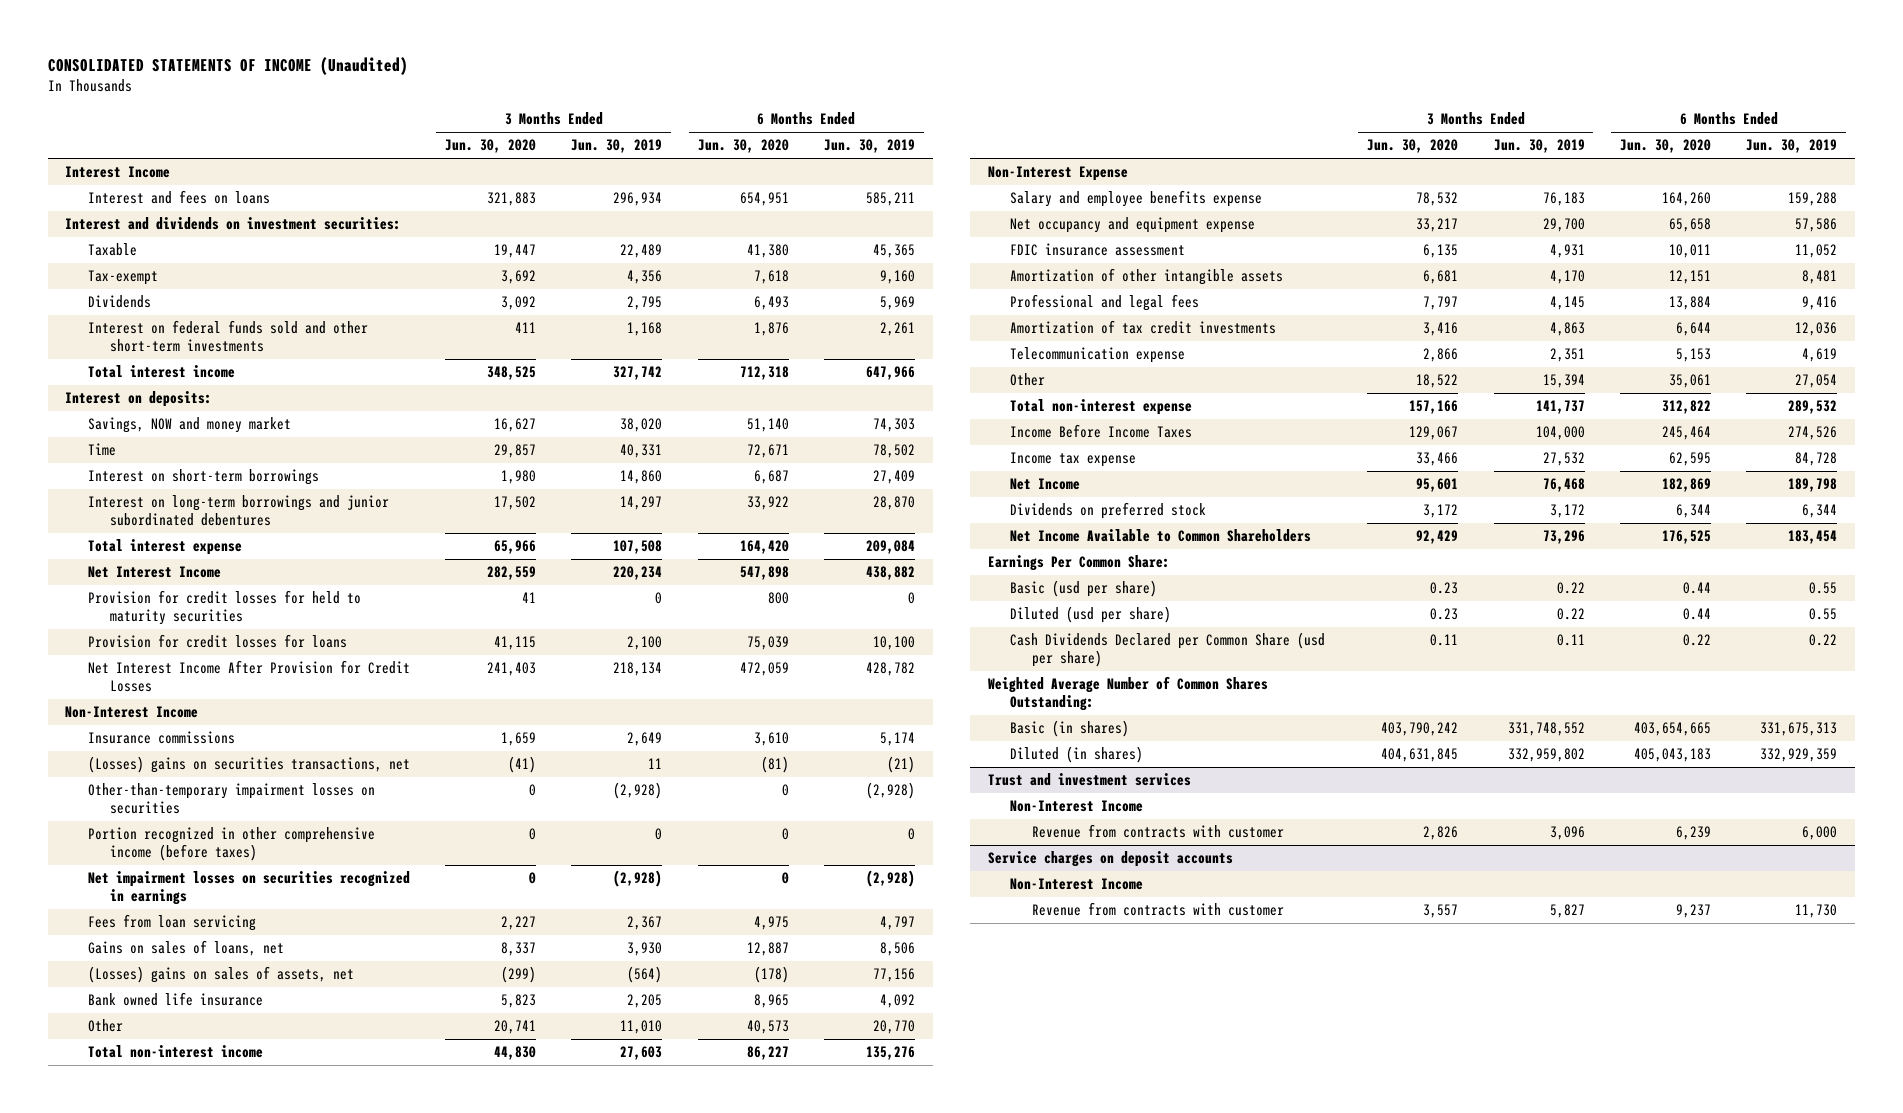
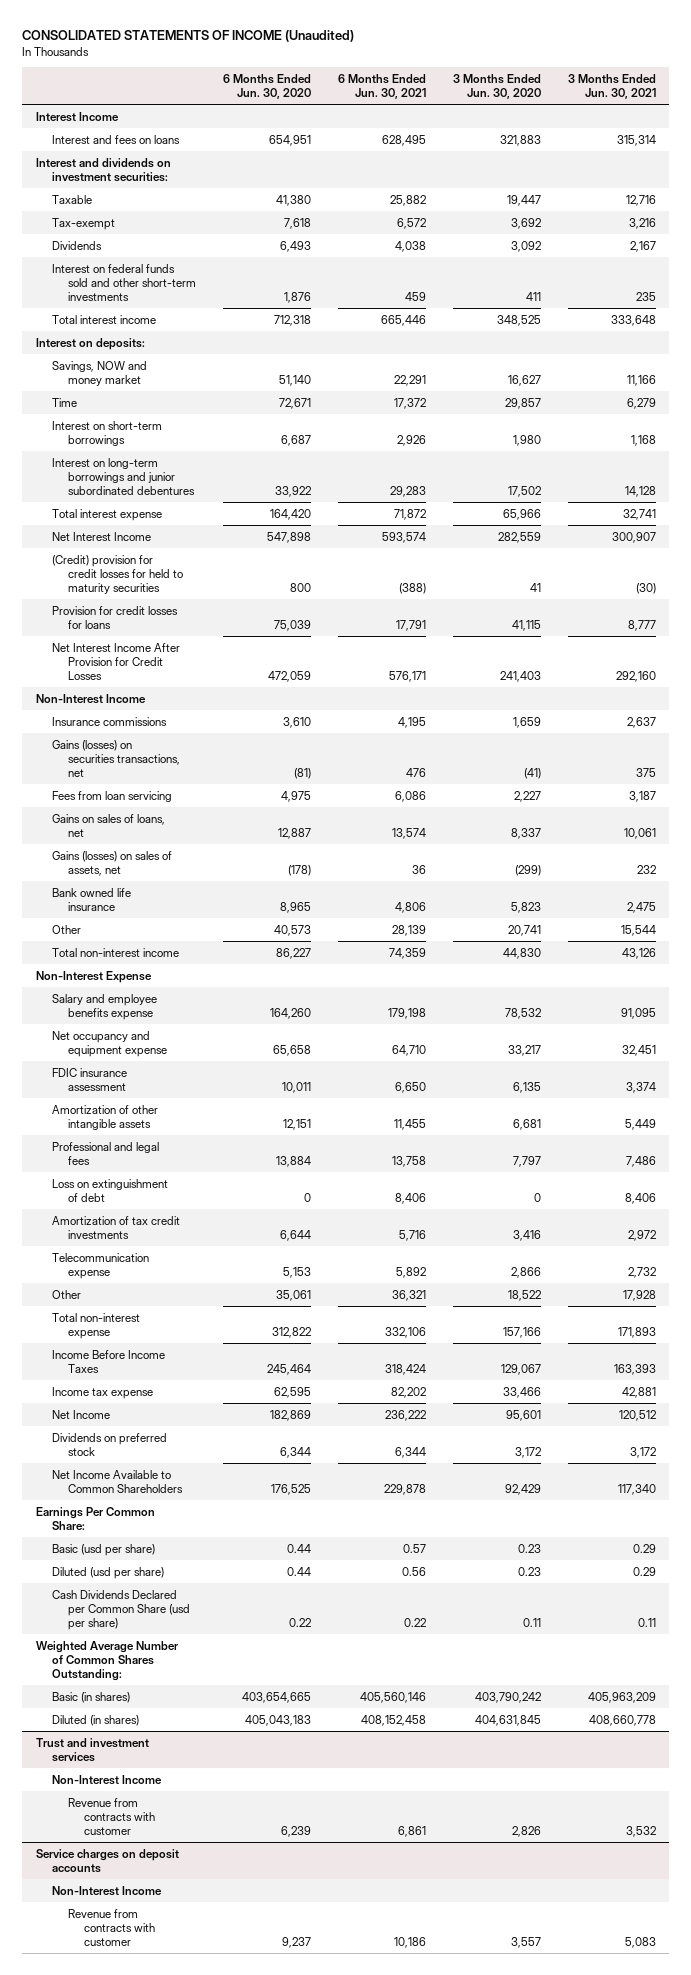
[571,139,663,154] Jun. 30, 2019 -> none
[824,139,916,154] Jun. 30, 2019 -> none
none -> [337,73,426,99] 6 Months Ended Jun. 30, 2021
none -> [567,73,656,99] 3 Months Ended Jun. 30, 2021
[87,590,361,626] Provision for credit losses for held to maturity securities -> [51,554,183,595] (Credit) provision for credit losses for held to maturity securities
[87,783,375,815] Other-than-temporary impairment losses on securities -> none
[87,827,375,862] Portion recognized in other comprehensive income (before taxes) -> none
[87,871,410,906] Net impairment losses on securities recognized in earnings -> none
[87,756,410,774] (Losses) gains on securities transactions, net -> [51,739,180,778] Gains (losses) on securities transactions, net
[87,966,354,984] (Losses) gains on sales of assets, net -> [51,850,172,876] Gains (losses) on sales of assets, net
none -> [51,1178,168,1202] Loss on extinguishment of debt

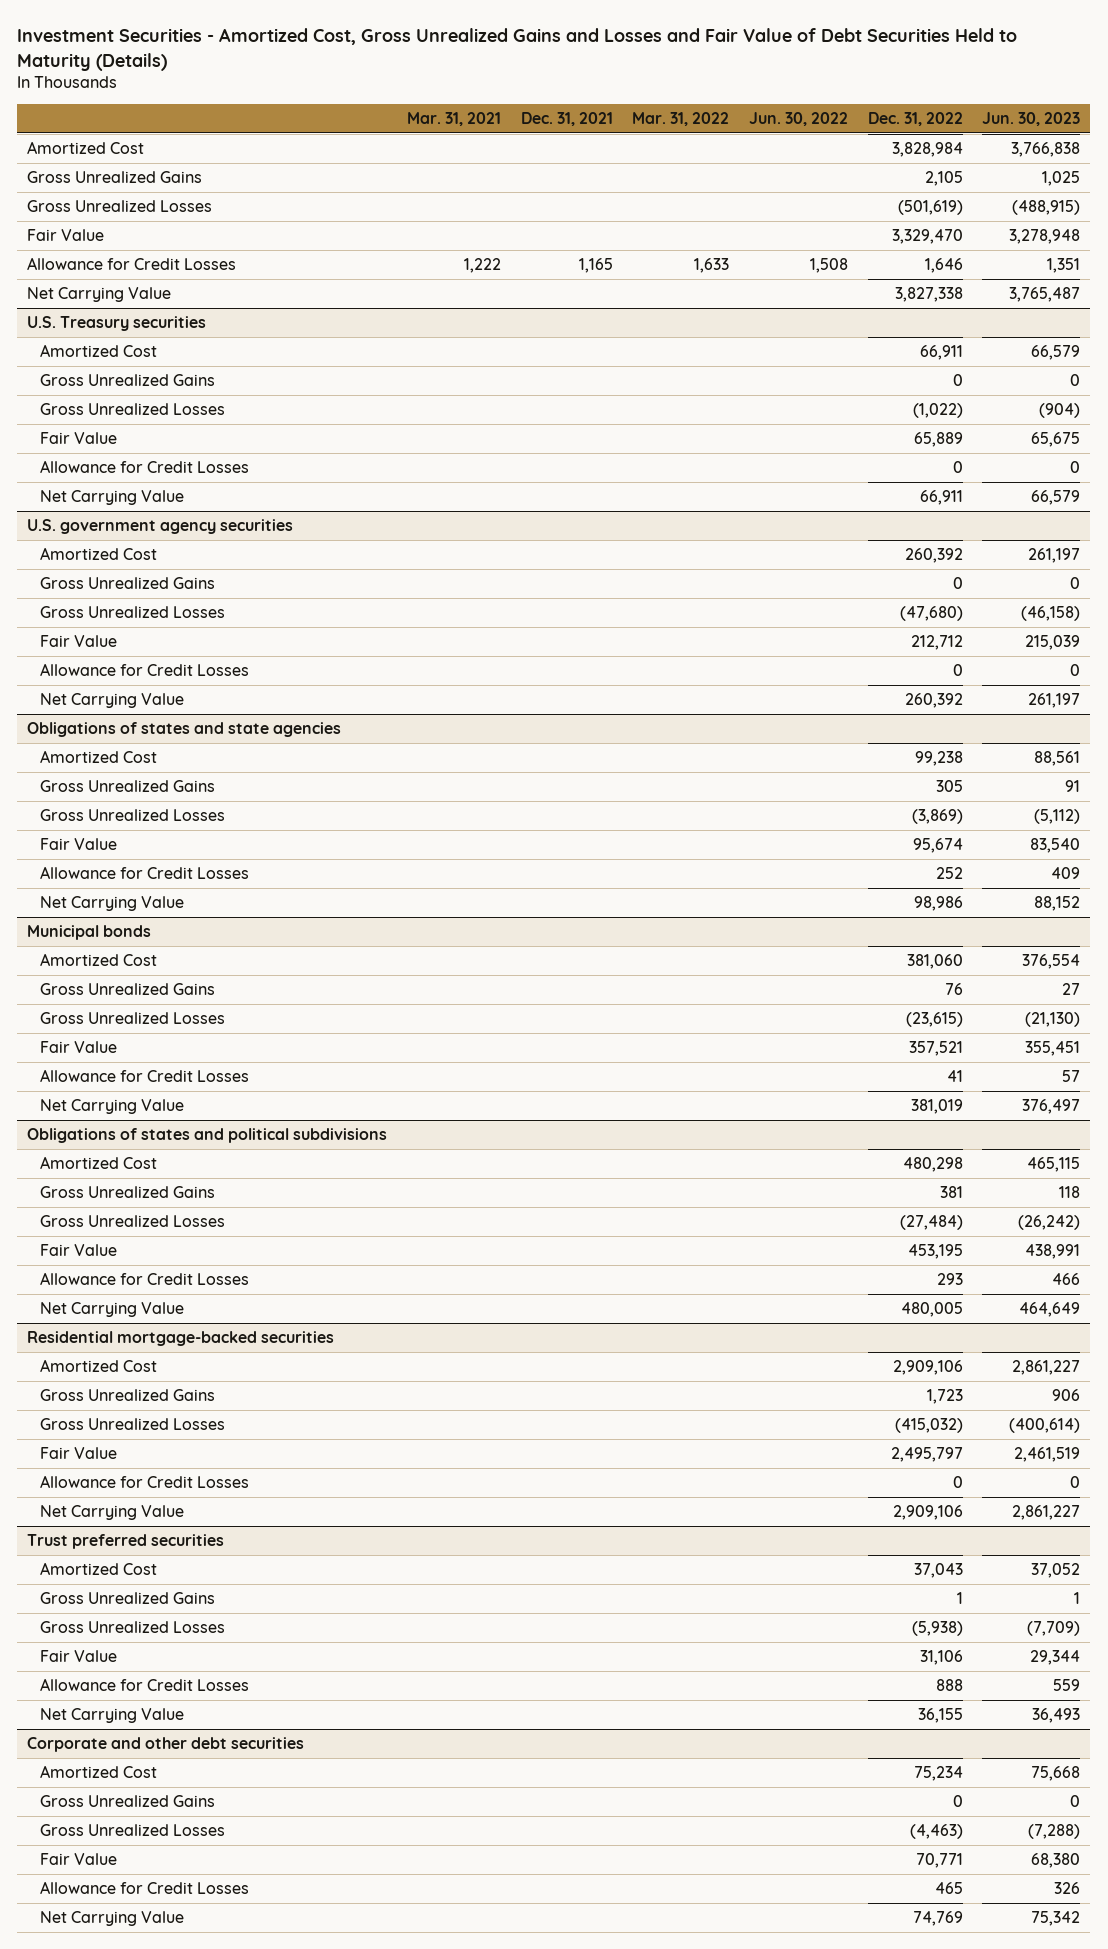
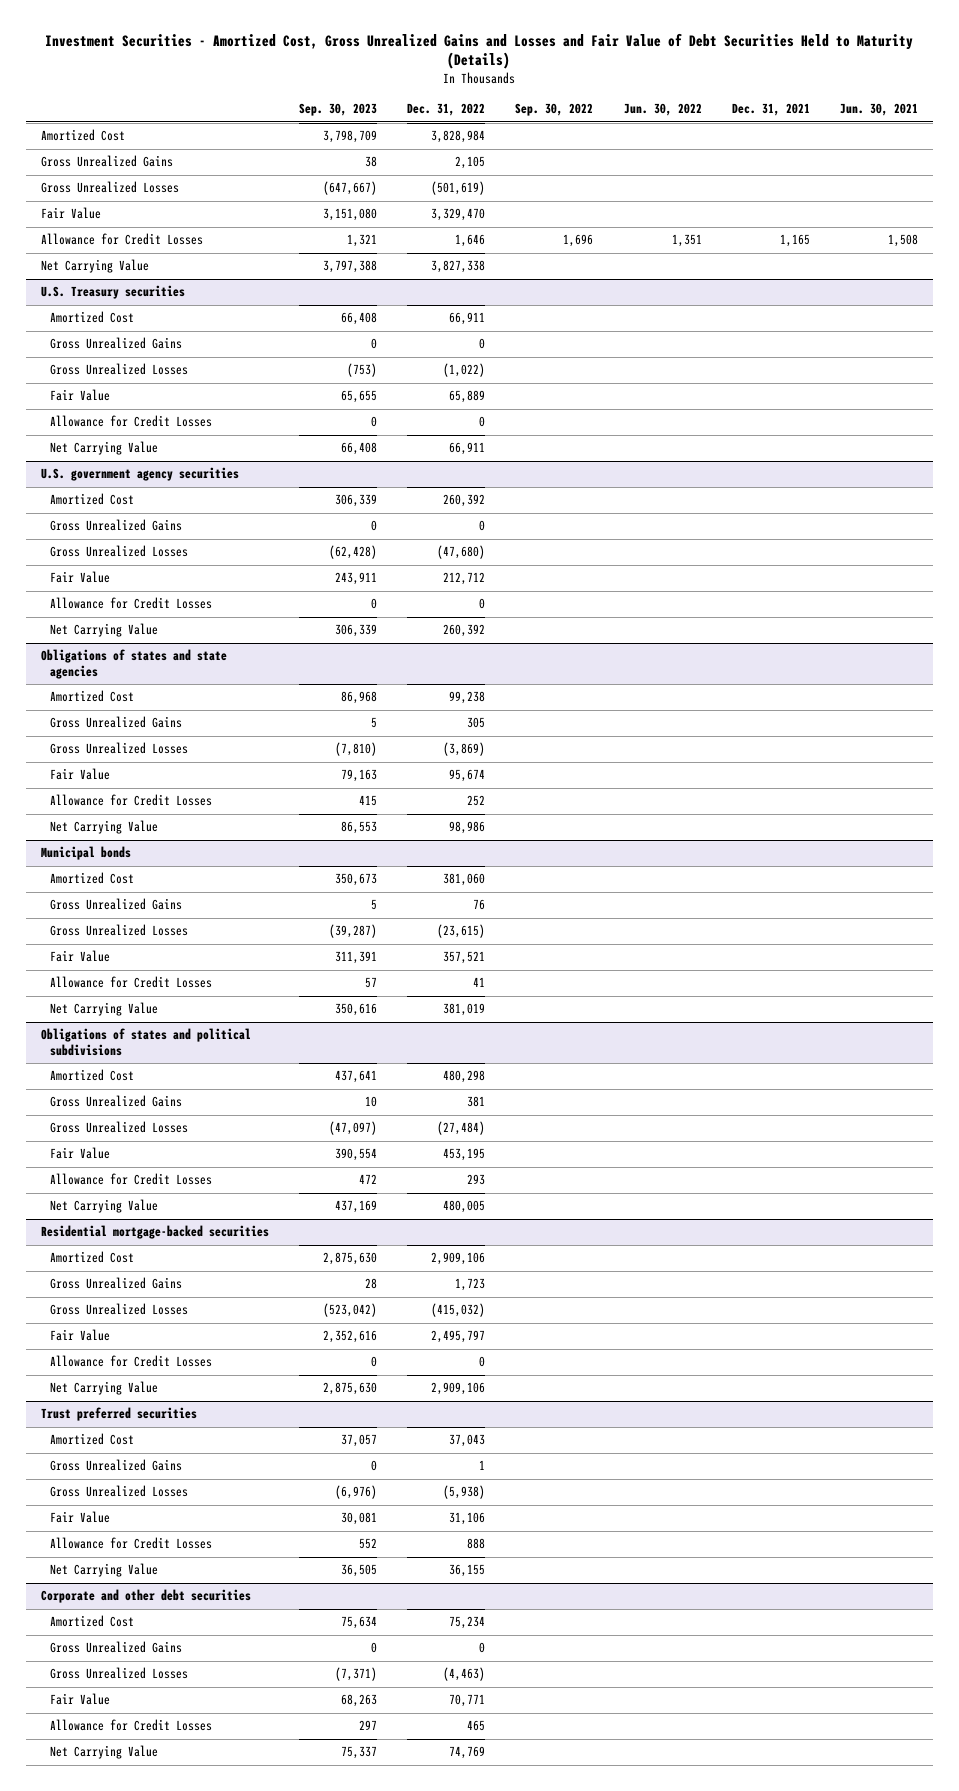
[406,112,501,127] Mar. 31, 2021 -> none
[632,112,730,127] Mar. 31, 2022 -> none
[982,112,1081,127] Jun. 30, 2023 -> none
none -> [298,103,377,117] Sep. 30, 2023
none -> [515,103,594,117] Sep. 30, 2022
none -> [840,103,919,117] Jun. 30, 2021
[810,258,849,274] 1,508 -> [671,234,702,248] 1,351

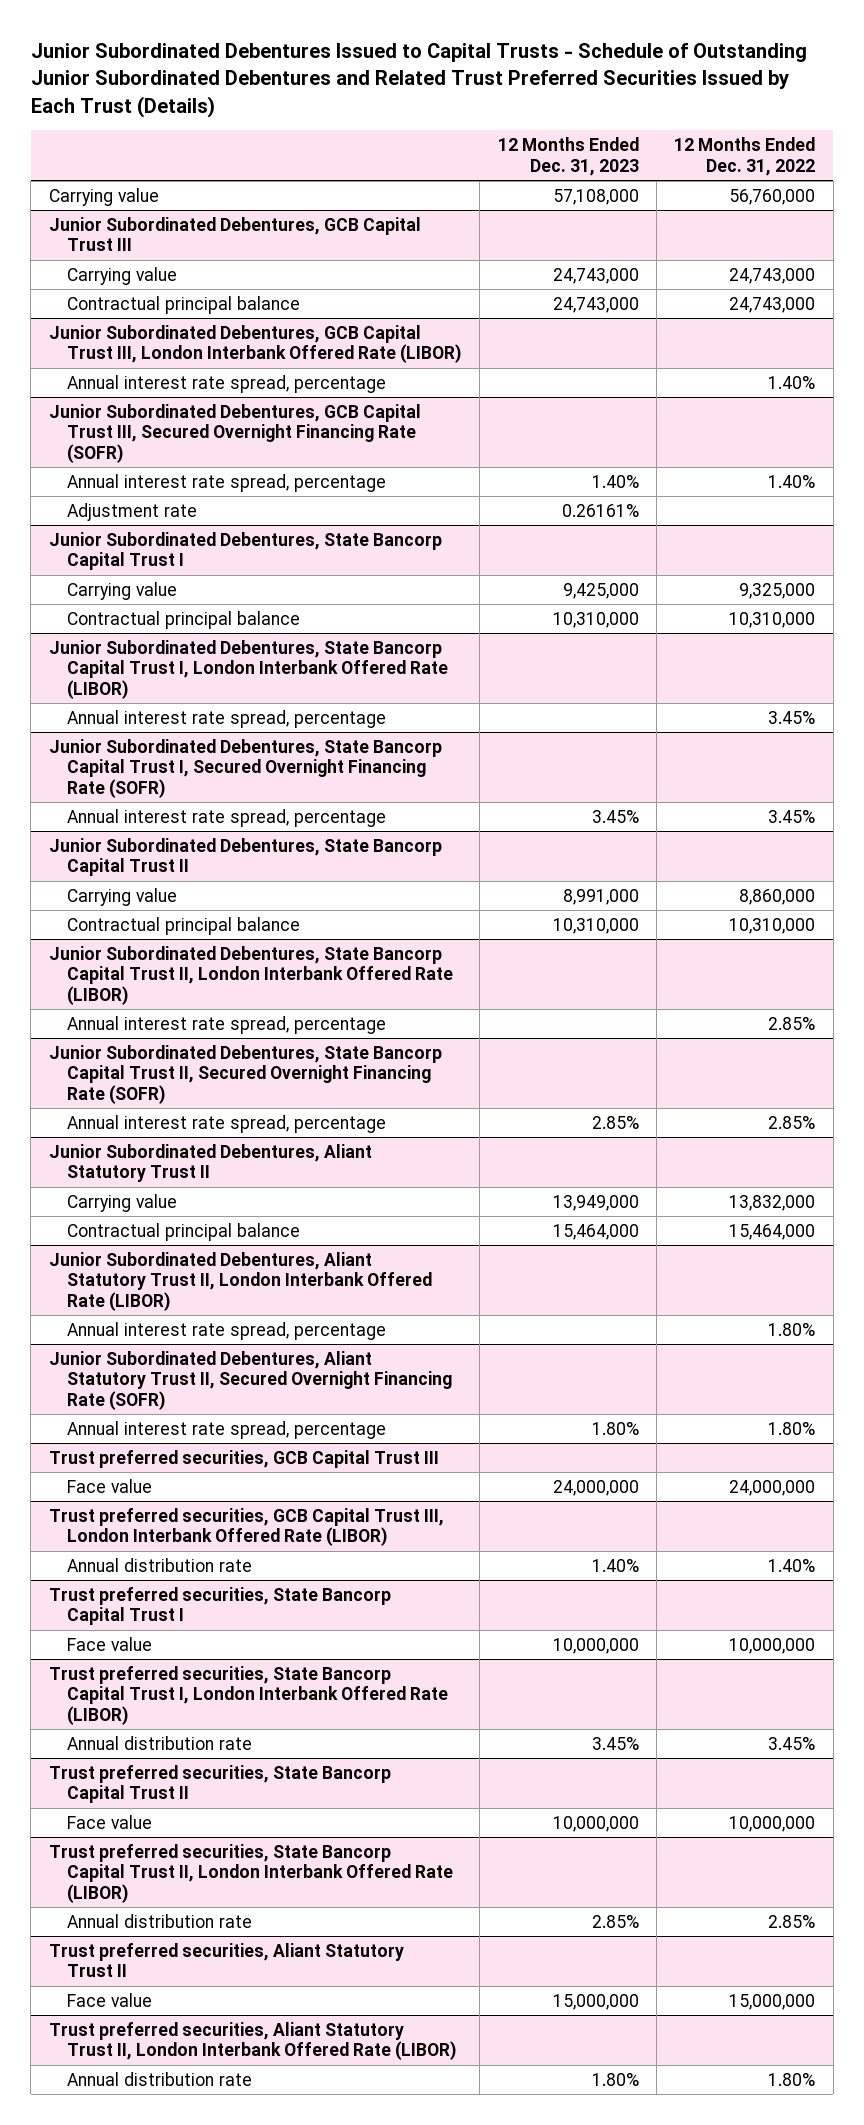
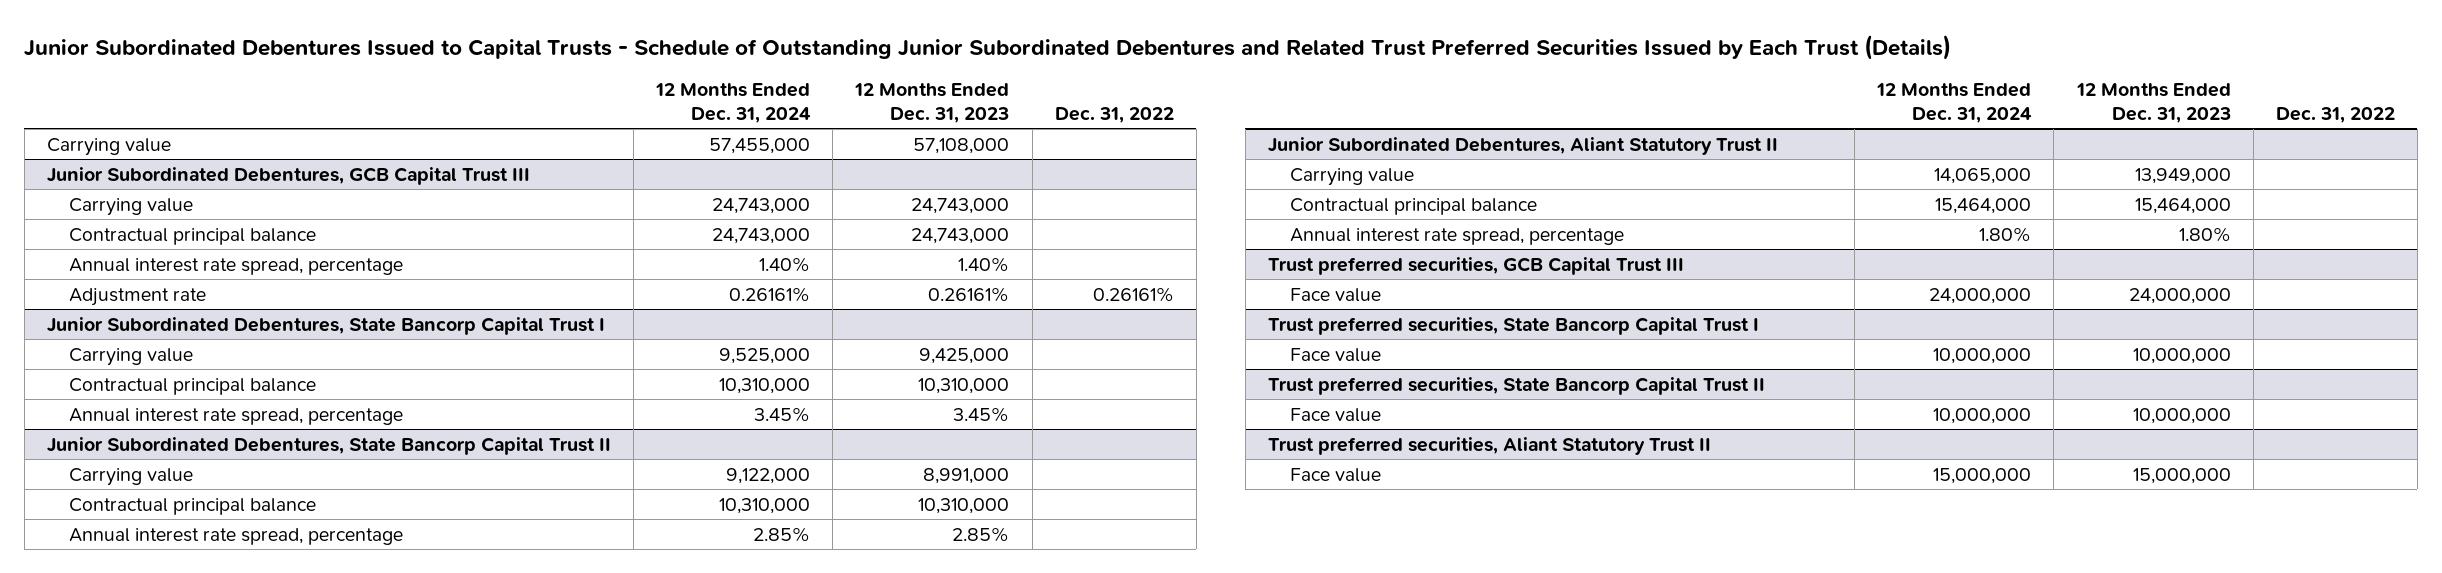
[674,137,816,176] 12 Months Ended Dec. 31, 2022 -> none
none -> [655,82,812,124] 12 Months Ended Dec. 31, 2024
none -> [1054,107,1174,124] Dec. 31, 2022
[48,324,462,364] Junior Subordinated Debentures, GCB Capital Trust III, London Interbank Offered Rate (LIBOR) -> none
[66,374,386,393] Annual interest rate spread, percentage -> none
[48,403,421,463] Junior Subordinated Debentures, GCB Capital Trust III, Secured Overnight Financing Rate (SOFR) -> none
[48,639,448,699] Junior Subordinated Debentures, State Bancorp Capital Trust I, London Interbank Offered Rate (LIBOR) -> none
[66,709,386,728] Annual interest rate spread, percentage -> none
[48,738,442,798] Junior Subordinated Debentures, State Bancorp Capital Trust I, Secured Overnight Financing Rate (SOFR) -> none
[48,945,453,1005] Junior Subordinated Debentures, State Bancorp Capital Trust II, London Interbank Offered Rate (LIBOR) -> none
[66,1015,386,1034] Annual interest rate spread, percentage -> none
[48,1044,442,1104] Junior Subordinated Debentures, State Bancorp Capital Trust II, Secured Overnight Financing Rate (SOFR) -> none
[48,1251,432,1311] Junior Subordinated Debentures, Aliant Statutory Trust II, London Interbank Offered Rate (LIBOR) -> none
[66,1321,386,1340] Annual interest rate spread, percentage -> none
[48,1350,452,1410] Junior Subordinated Debentures, Aliant Statutory Trust II, Secured Overnight Financing Rate (SOFR) -> none
[48,1507,444,1547] Trust preferred securities, GCB Capital Trust III, London Interbank Offered Rate (LIBOR) -> none
[66,1557,252,1572] Annual distribution rate -> none
[48,1665,448,1725] Trust preferred securities, State Bancorp Capital Trust I, London Interbank Offered Rate (LIBOR) -> none
[66,1735,252,1750] Annual distribution rate -> none
[48,1843,453,1903] Trust preferred securities, State Bancorp Capital Trust II, London Interbank Offered Rate (LIBOR) -> none
[66,1913,252,1928] Annual distribution rate -> none
[48,2021,457,2061] Trust preferred securities, Aliant Statutory Trust II, London Interbank Offered Rate (LIBOR) -> none
[66,2071,252,2086] Annual distribution rate -> none

